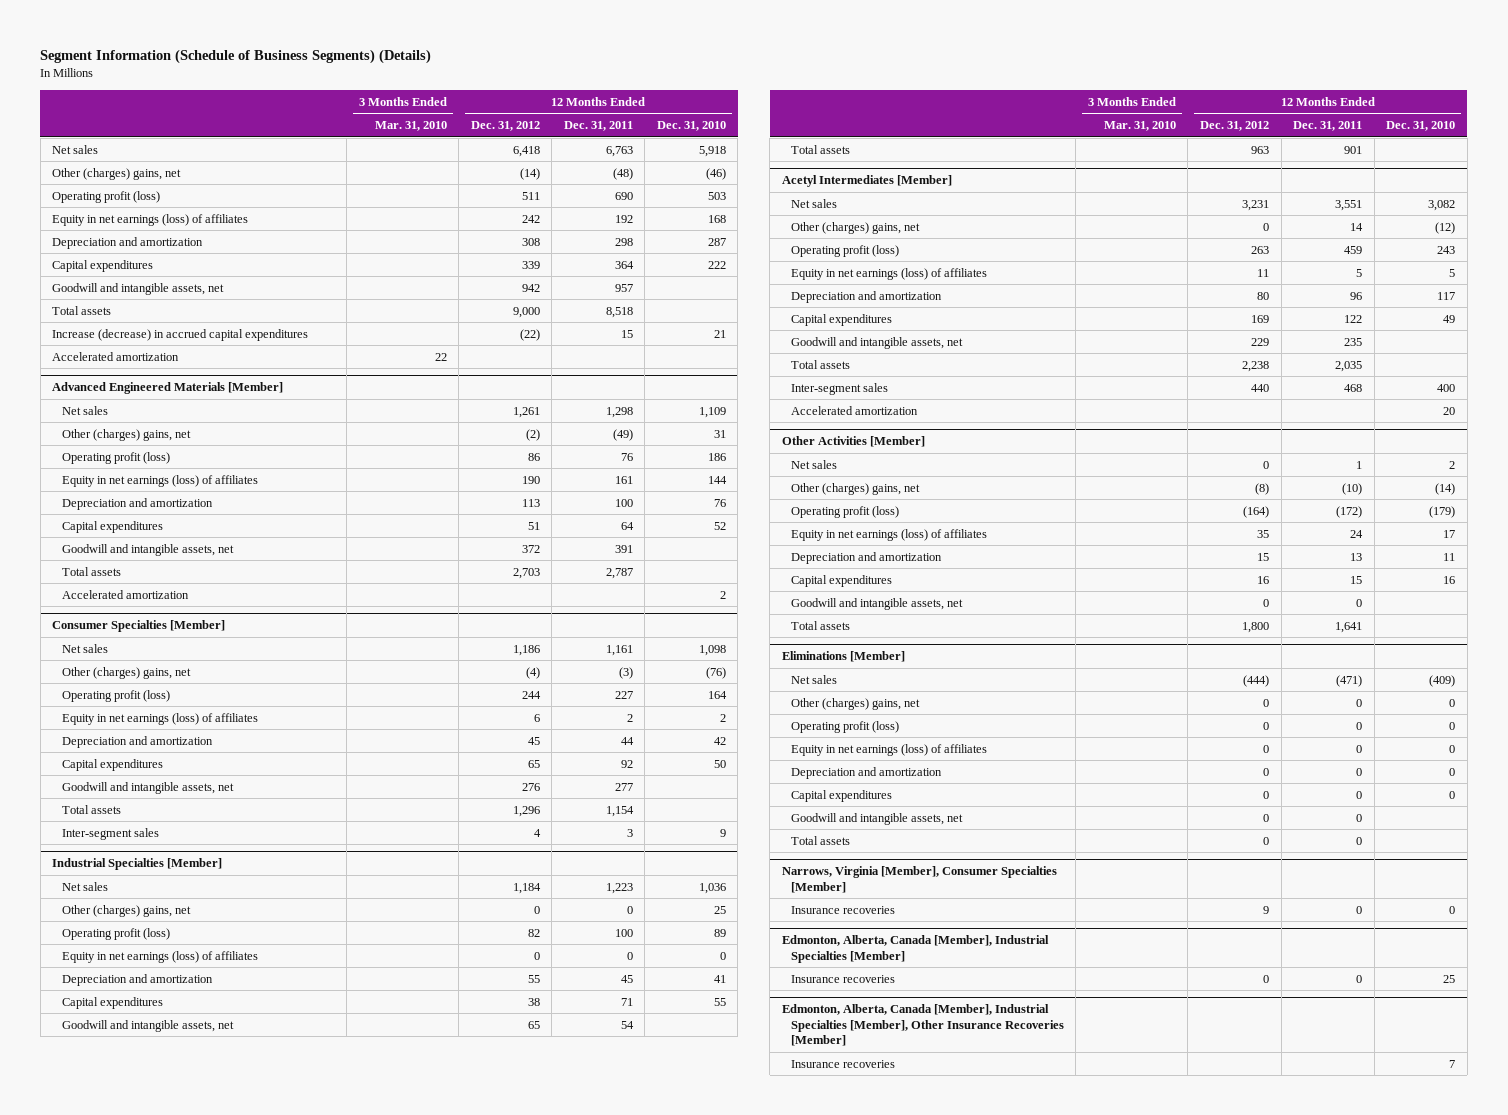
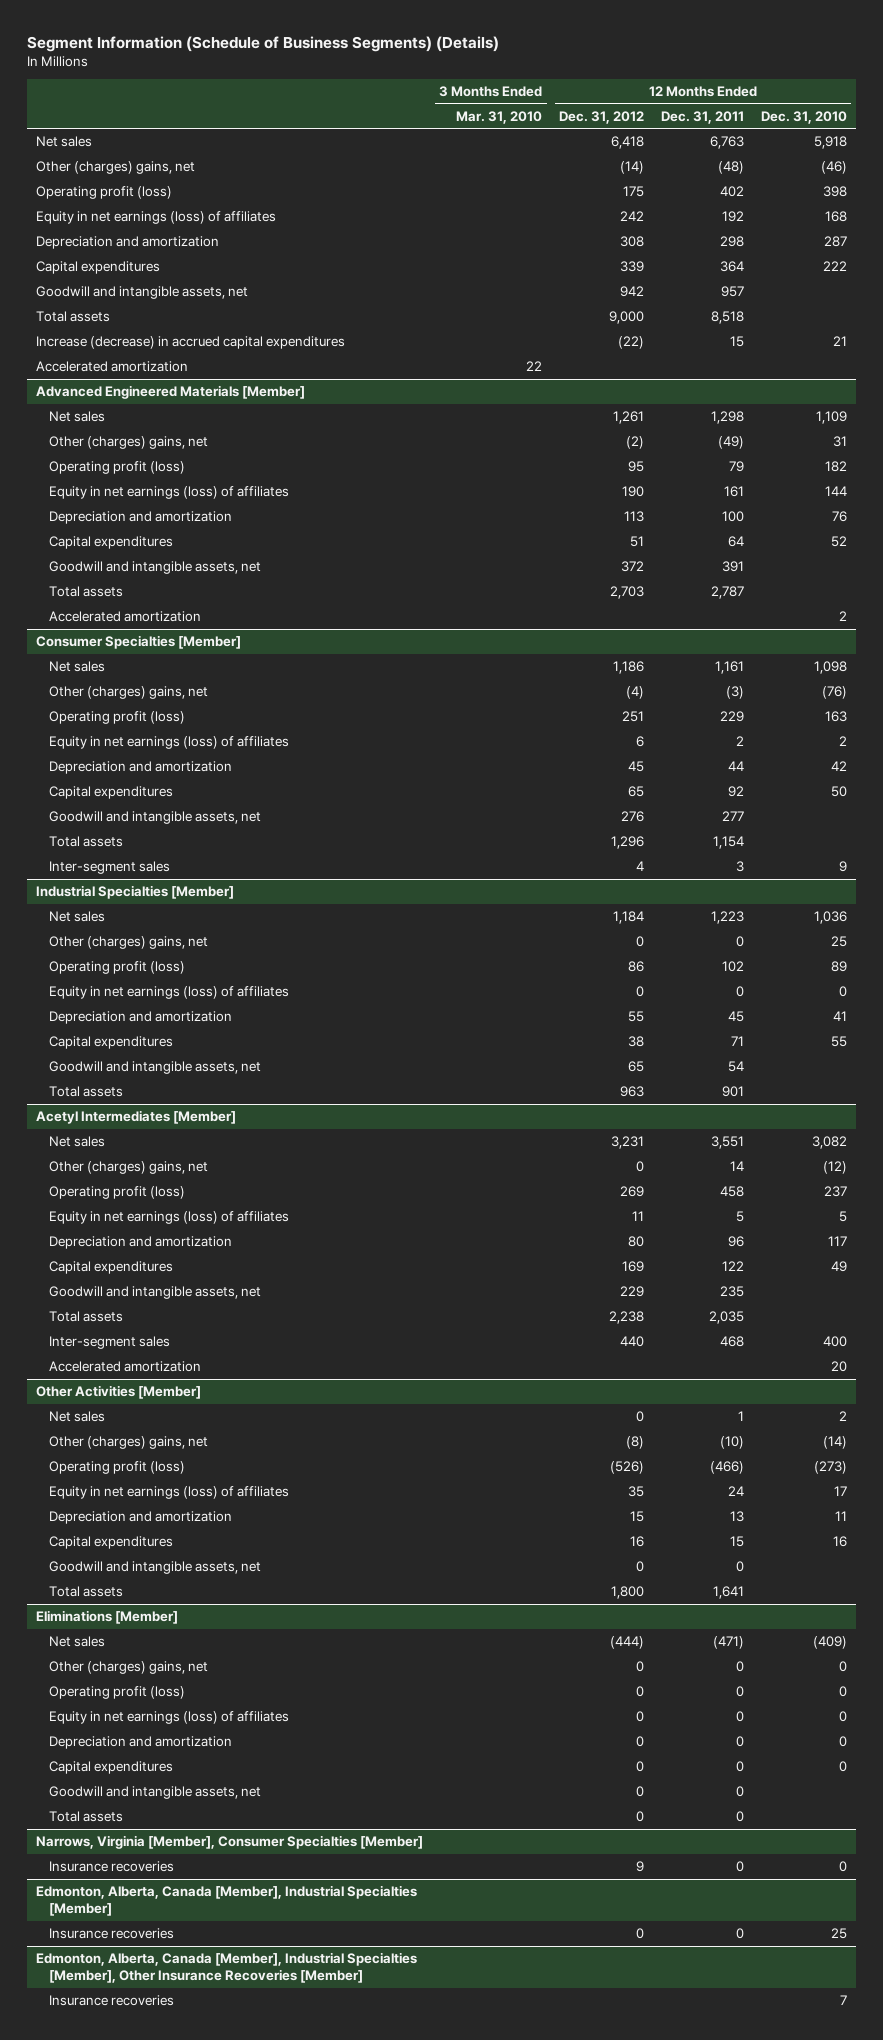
[521,191,540,200] 511 -> [623,186,645,198] 175
[614,191,633,200] 690 -> [720,186,745,198] 402
[707,191,726,200] 503 -> [823,186,848,198] 398
[527,452,540,461] 86 -> [628,461,645,473] 95
[620,452,633,461] 76 -> [729,461,745,473] 79
[707,452,726,461] 186 -> [825,461,848,473] 182
[521,690,541,699] 244 -> [622,711,645,723] 251
[614,690,633,699] 227 -> [720,711,745,723] 229
[707,690,727,699] 164 -> [825,711,848,723] 163
[527,928,540,937] 82 -> [628,961,645,973] 86
[614,928,633,937] 100 -> [722,961,745,973] 102
[1250,245,1269,254] 263 -> [620,1186,645,1198] 269
[1344,245,1363,254] 459 -> [720,1186,745,1198] 458
[1437,245,1456,254] 243 -> [824,1186,848,1198] 237
[1242,505,1269,518] (164) -> [610,1461,645,1475] (526)
[1336,505,1363,518] (172) -> [710,1461,745,1475] (466)
[1429,505,1456,518] (179) -> [814,1461,848,1475] (273)

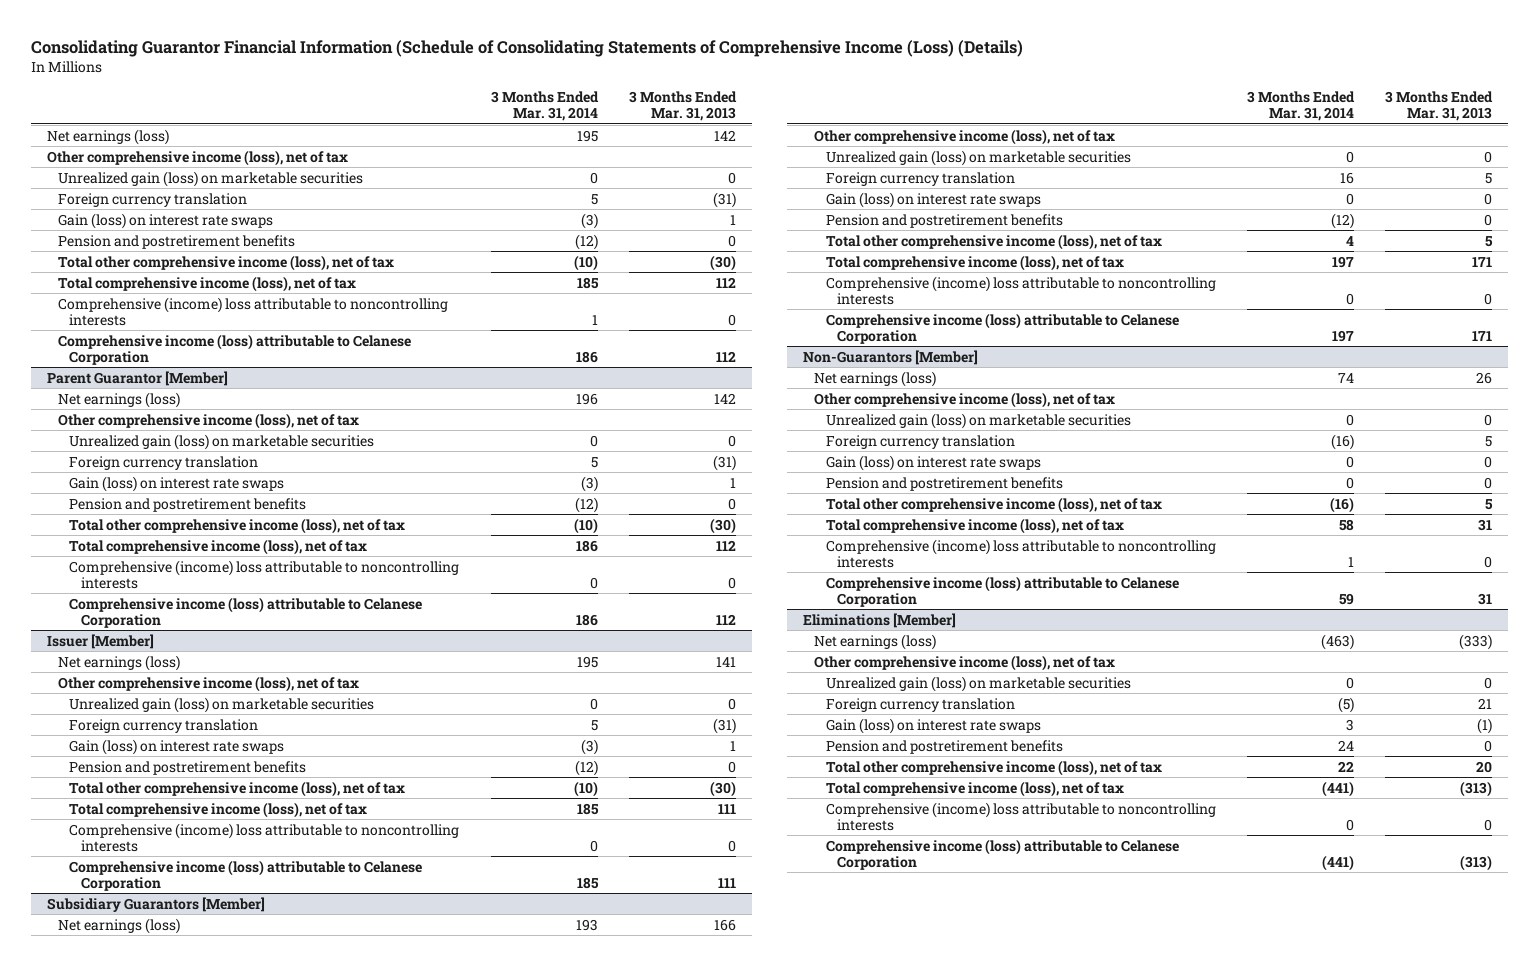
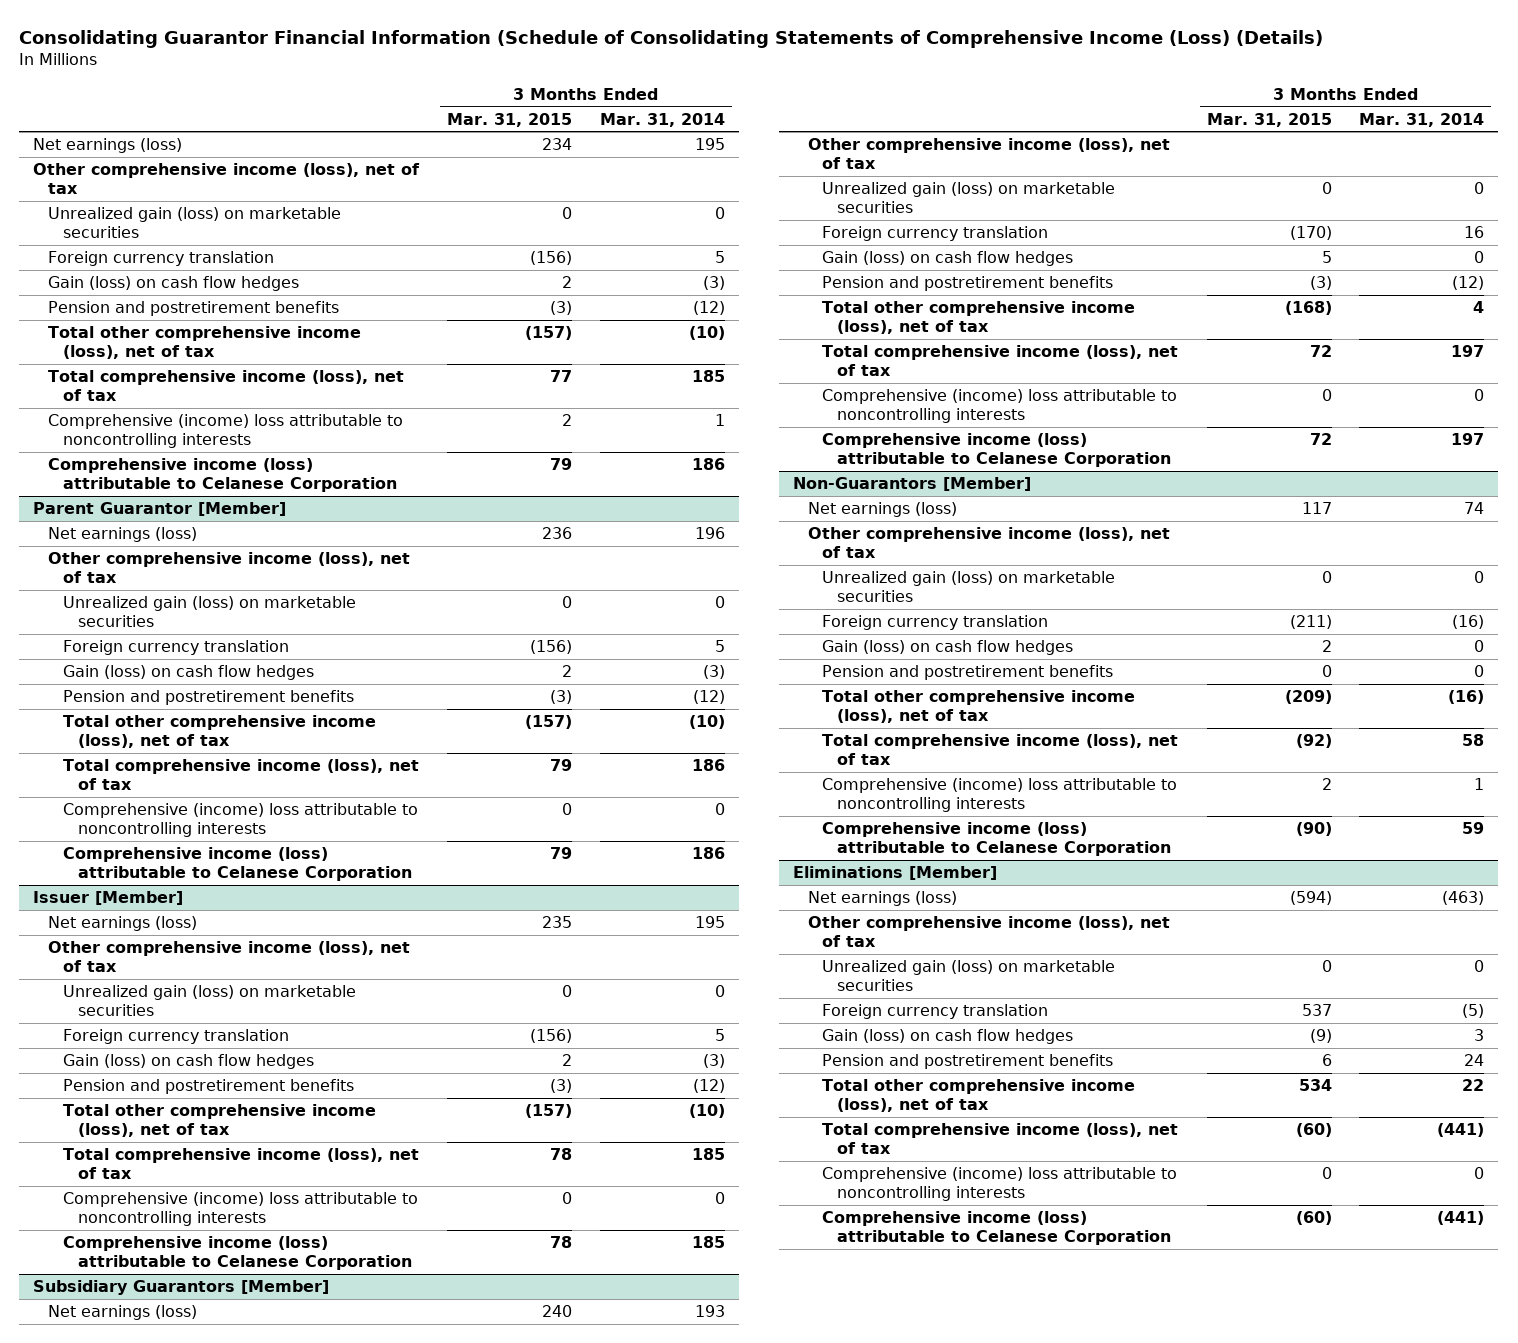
[629,90,738,122] 3 Months Ended Mar. 31, 2013 -> none
none -> [447,112,573,127] Mar. 31, 2015
[58,212,274,229] Gain (loss) on interest rate swaps -> [48,276,300,292] Gain (loss) on cash flow hedges
[69,475,285,492] Gain (loss) on interest rate swaps -> [63,665,315,681] Gain (loss) on cash flow hedges
[69,738,285,755] Gain (loss) on interest rate swaps -> [63,1054,315,1070] Gain (loss) on cash flow hedges
[825,191,1041,208] Gain (loss) on interest rate swaps -> [822,251,1074,267] Gain (loss) on cash flow hedges
[825,454,1041,471] Gain (loss) on interest rate swaps -> [822,640,1074,656] Gain (loss) on cash flow hedges
[825,717,1041,734] Gain (loss) on interest rate swaps -> [822,1029,1074,1045] Gain (loss) on cash flow hedges

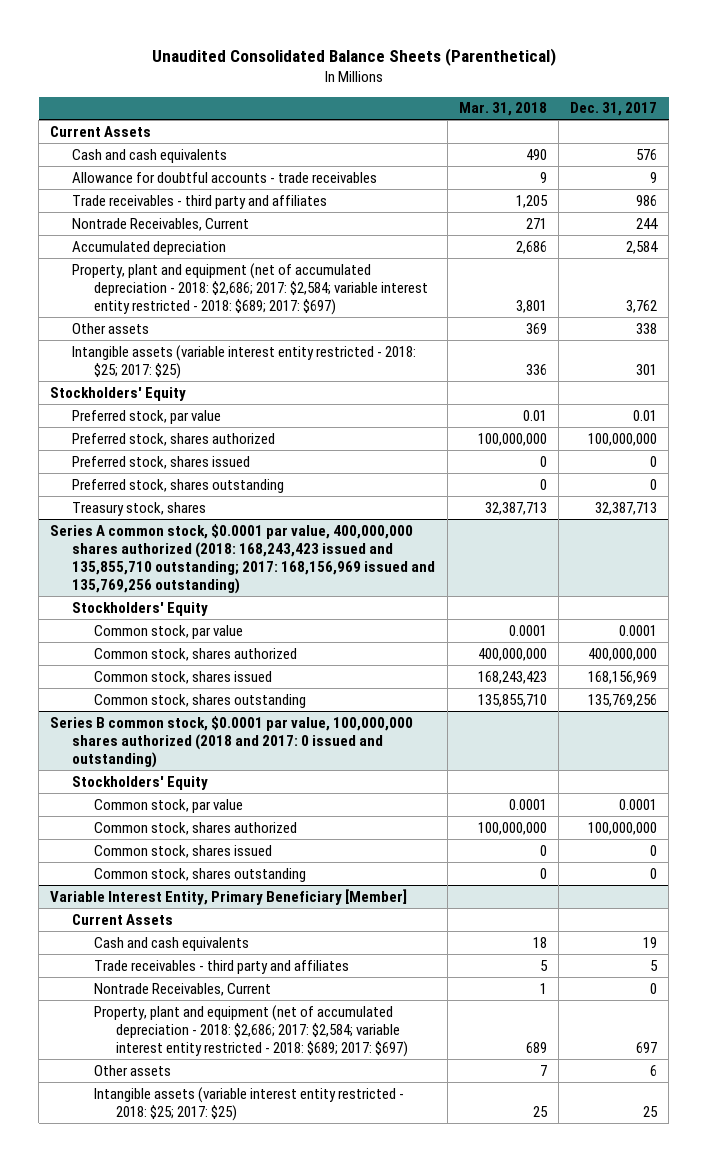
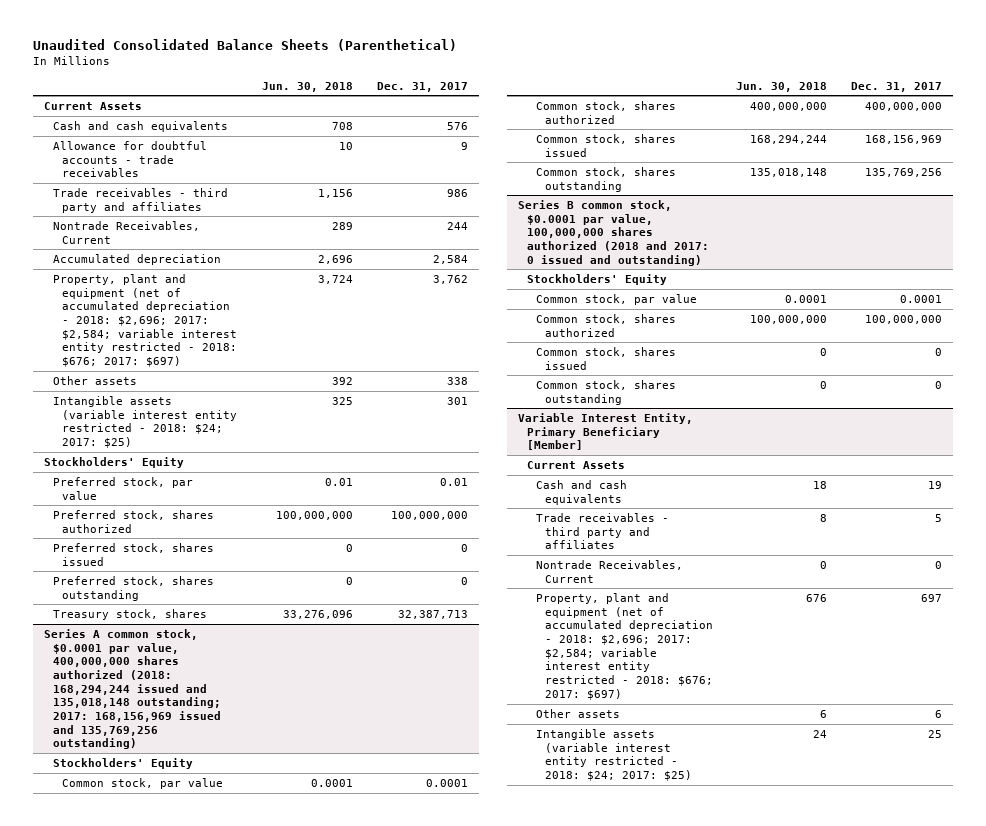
[458,102,547,117] Mar. 31, 2018 -> none
none -> [262,81,354,92] Jun. 30, 2018
[72,262,429,315] Property, plant and equipment (net of accumulated depreciation - 2018: $2,686; 2017: $2,584; variable interest entity restricted - 2018: $689; 2017: $697) -> [53,273,238,368] Property, plant and equipment (net of accumulated depreciation - 2018: $2,696; 2017: $2,584; variable interest entity restricted - 2018: $676; 2017: $697)
[72,344,417,379] Intangible assets (variable interest entity restricted - 2018: $25; 2017: $25) -> [53,395,238,448] Intangible assets (variable interest entity restricted - 2018: $24; 2017: $25)
[50,523,436,594] Series A common stock, $0.0001 par value, 400,000,000 shares authorized (2018: 168,243,423 issued and 135,855,710 outstanding; 2017: 168,156,969 issued and 135,769,256 outstanding) -> [44,628,222,750] Series A common stock, $0.0001 par value, 400,000,000 shares authorized (2018: 168,294,244 issued and 135,018,148 outstanding; 2017: 168,156,969 issued and 135,769,256 outstanding)
[94,1004,409,1057] Property, plant and equipment (net of accumulated depreciation - 2018: $2,686; 2017: $2,584; variable interest entity restricted - 2018: $689; 2017: $697) -> [536,592,714,700] Property, plant and equipment (net of accumulated depreciation - 2018: $2,696; 2017: $2,584; variable interest entity restricted - 2018: $676; 2017: $697)
[94,1086,405,1121] Intangible assets (variable interest entity restricted - 2018: $25; 2017: $25) -> [536,728,693,781] Intangible assets (variable interest entity restricted - 2018: $24; 2017: $25)

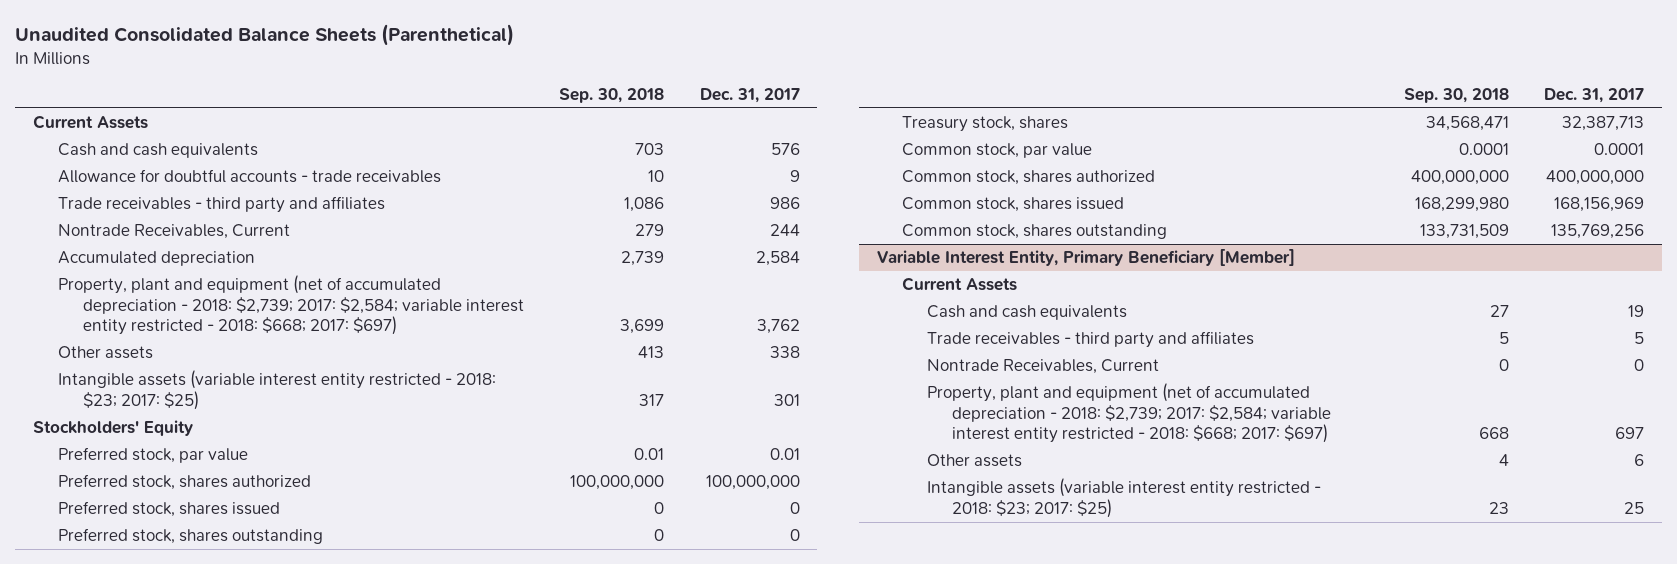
[262,81,354,92] Jun. 30, 2018 -> none
none -> [559,87,665,103] Sep. 30, 2018
[53,273,238,368] Property, plant and equipment (net of accumulated depreciation - 2018: $2,696; 2017: $2,584; variable interest entity restricted - 2018: $676; 2017: $697) -> [57,275,524,336] Property, plant and equipment (net of accumulated depreciation - 2018: $2,739; 2017: $2,584; variable interest entity restricted - 2018: $668; 2017: $697)
[53,395,238,448] Intangible assets (variable interest entity restricted - 2018: $24; 2017: $25) -> [57,370,496,410] Intangible assets (variable interest entity restricted - 2018: $23; 2017: $25)
[44,628,222,750] Series A common stock, $0.0001 par value, 400,000,000 shares authorized (2018: 168,294,244 issued and 135,018,148 outstanding; 2017: 168,156,969 issued and 135,769,256 outstanding) -> none
[53,757,194,769] Stockholders' Equity -> none
[518,199,710,266] Series B common stock, $0.0001 par value, 100,000,000 shares authorized (2018 and 2017: 0 issued and outstanding) -> none
[527,273,668,285] Stockholders' Equity -> none
[536,293,698,305] Common stock, par value -> none
[536,313,677,337] Common stock, shares authorized -> none
[536,346,677,370] Common stock, shares issued -> none
[536,379,677,405] Common stock, shares outstanding -> none
[536,592,714,700] Property, plant and equipment (net of accumulated depreciation - 2018: $2,696; 2017: $2,584; variable interest entity restricted - 2018: $676; 2017: $697) -> [927,383,1332,444] Property, plant and equipment (net of accumulated depreciation - 2018: $2,739; 2017: $2,584; variable interest entity restricted - 2018: $668; 2017: $697)
[536,728,693,781] Intangible assets (variable interest entity restricted - 2018: $24; 2017: $25) -> [927,478,1322,518] Intangible assets (variable interest entity restricted - 2018: $23; 2017: $25)

